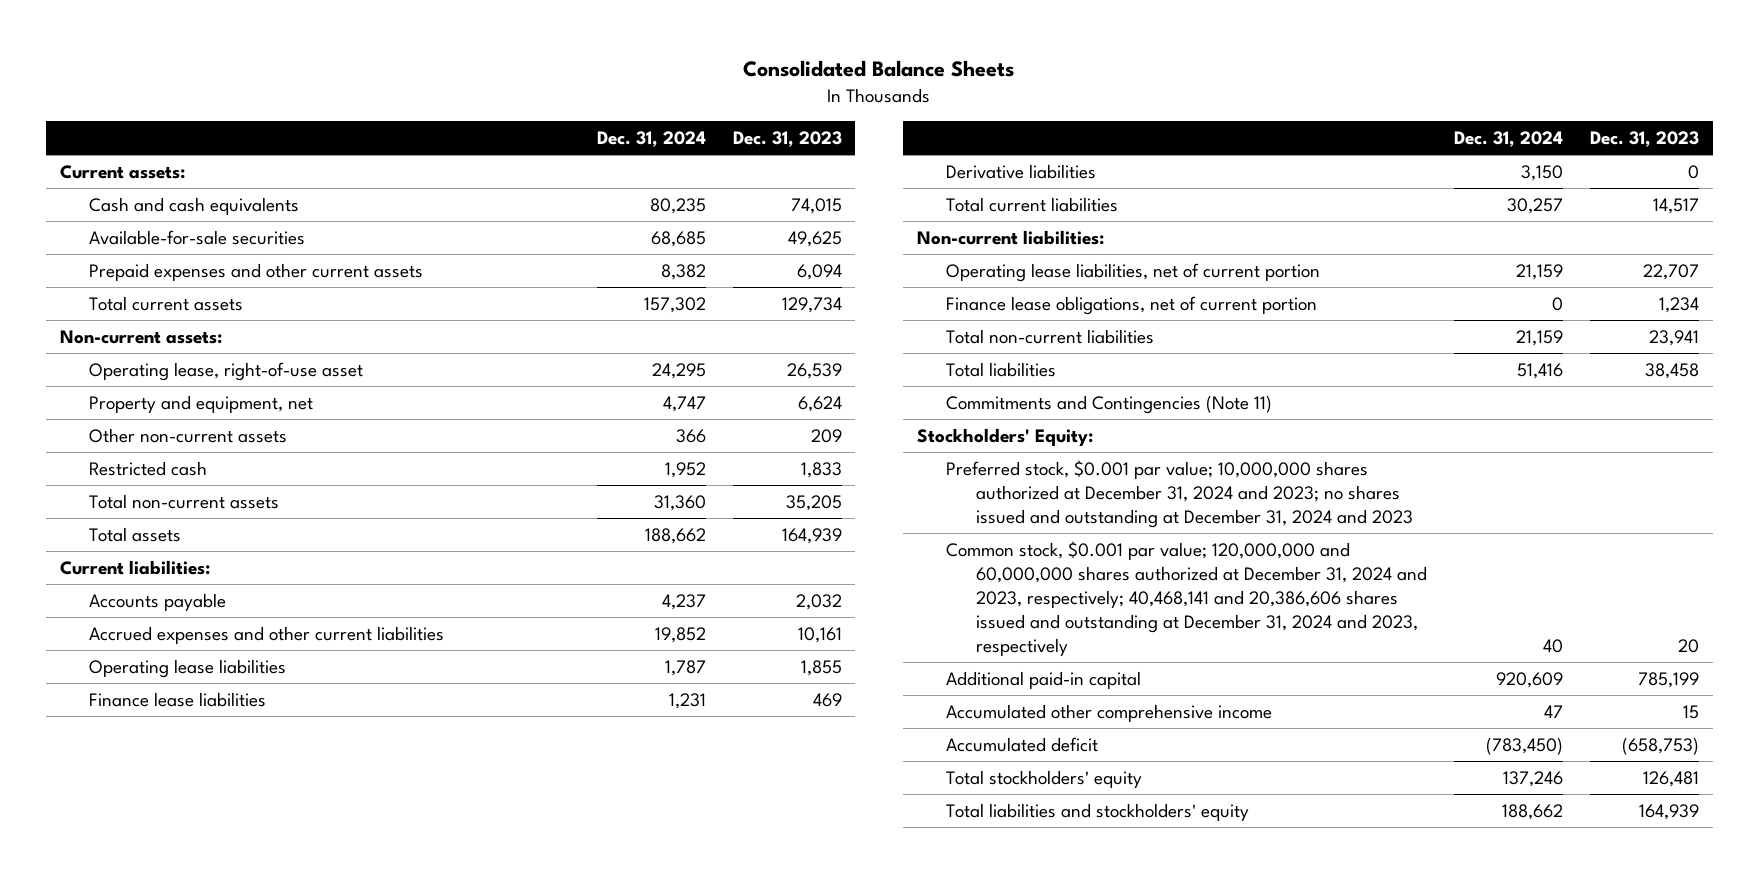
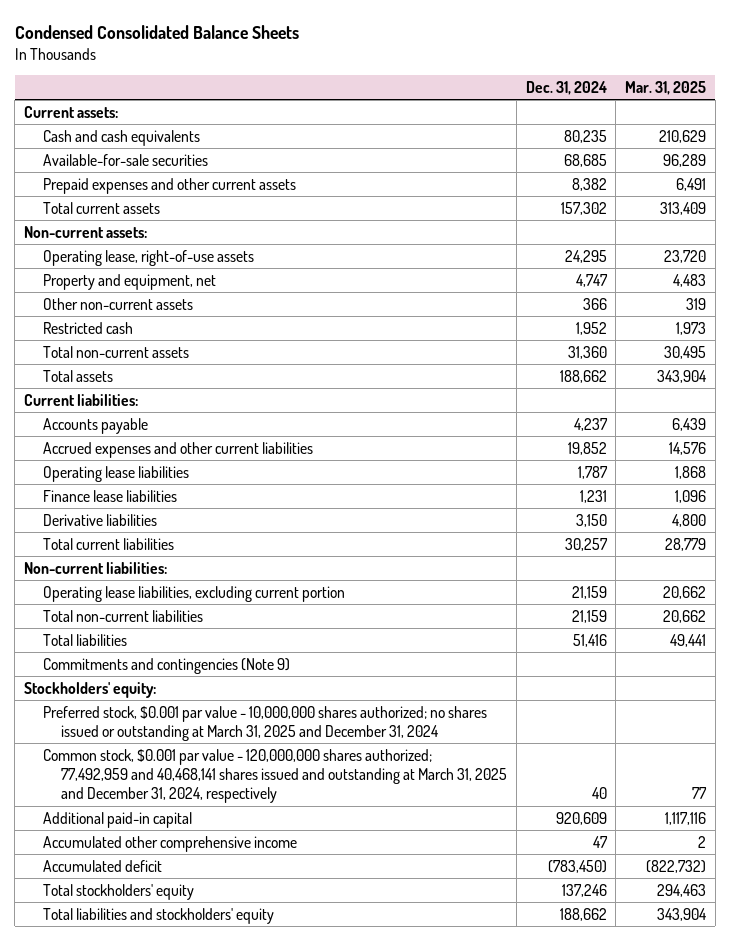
[743,60,1015,78] Consolidated Balance Sheets -> [14,24,299,39] Condensed Consolidated Balance Sheets
[732,131,842,148] Dec. 31, 2023 -> none
none -> [625,80,707,95] Mar. 31, 2025
[89,362,364,382] Operating lease, right-of-use asset -> [42,249,254,266] Operating lease, right-of-use assets
[946,296,1318,316] Finance lease obligations, net of current portion -> none
[946,263,1321,283] Operating lease liabilities, net of current portion -> [42,585,345,602] Operating lease liabilities, excluding current portion
[946,395,1273,415] Commitments and Contingencies (Note 11) -> [42,657,290,674] Commitments and contingencies (Note 9)
[916,428,1093,447] Stockholders' Equity: -> [24,681,157,698] Stockholders' equity:
[946,460,1413,528] Preferred stock, $0.001 par value; 10,000,000 shares authorized at December 31, 2024 and 2023; no shares issued and outstanding at December 31, 2024 and 2023 -> [42,705,487,741] Preferred stock, $0.001 par value - 10,000,000 shares authorized; no shares issued or outstanding at March 31, 2025 and December 31, 2024
[946,541,1427,656] Common stock, $0.001 par value; 120,000,000 and 60,000,000 shares authorized at December 31, 2024 and 2023, respectively; 40,468,141 and 20,386,606 shares issued and outstanding at December 31, 2024 and 2023, respectively -> [42,748,508,804] Common stock, $0.001 par value - 120,000,000 shares authorized; 77,492,959 and 40,468,141 shares issued and outstanding at March 31, 2025 and December 31, 2024, respectively

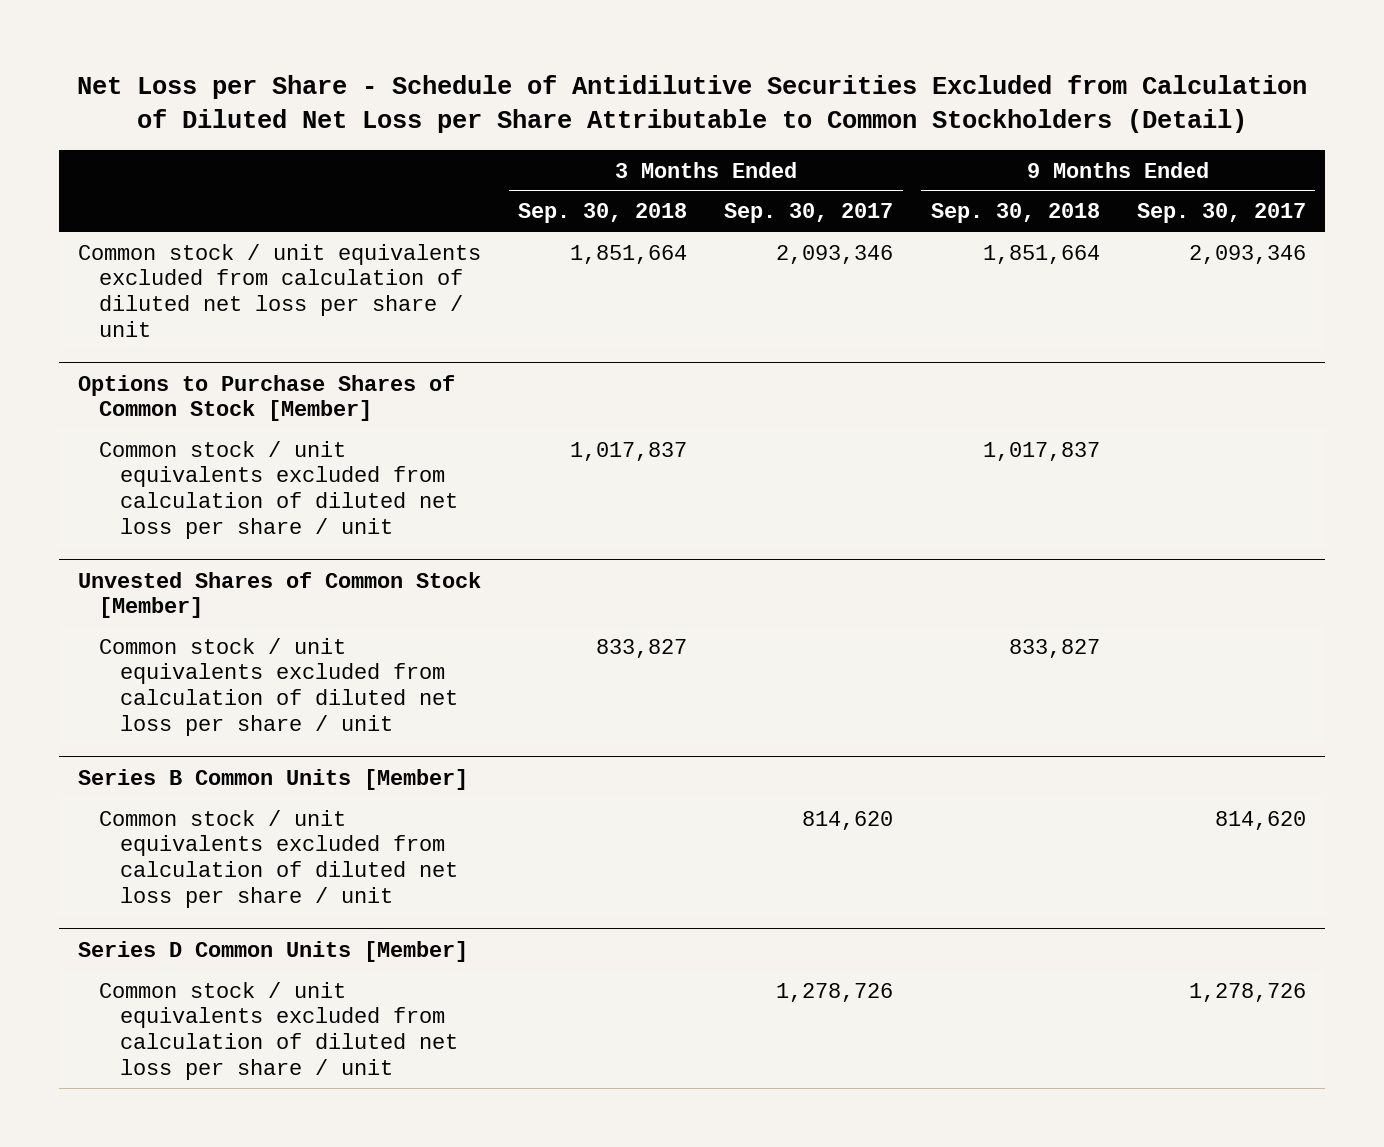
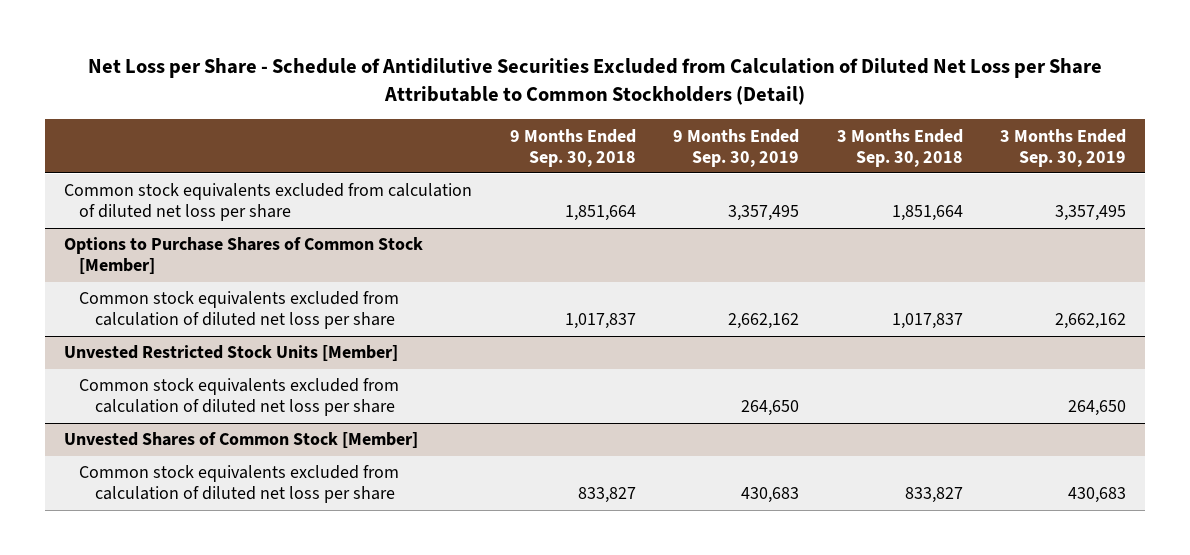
[724,203,894,224] Sep. 30, 2017 -> none
[1137,203,1307,224] Sep. 30, 2017 -> none
none -> [673,128,800,167] 9 Months Ended Sep. 30, 2019
none -> [1000,128,1127,167] 3 Months Ended Sep. 30, 2019
[77,243,481,338] Common stock / unit equivalents excluded from calculation of diluted net loss per share / unit -> [64,183,473,222] Common stock equivalents excluded from calculation of diluted net loss per share
[98,440,458,540] Common stock / unit equivalents excluded from calculation of diluted net loss per share / unit -> [79,291,400,330] Common stock equivalents excluded from calculation of diluted net loss per share
none -> [64,345,399,362] Unvested Restricted Stock Units [Member]
none -> [79,378,400,417] Common stock equivalents excluded from calculation of diluted net loss per share
[77,768,468,790] Series B Common Units [Member] -> none
[98,809,458,909] Common stock / unit equivalents excluded from calculation of diluted net loss per share / unit -> none
[77,940,468,962] Series D Common Units [Member] -> none
[98,981,458,1081] Common stock / unit equivalents excluded from calculation of diluted net loss per share / unit -> none
[98,637,458,737] Common stock / unit equivalents excluded from calculation of diluted net loss per share / unit -> [79,465,400,504] Common stock equivalents excluded from calculation of diluted net loss per share

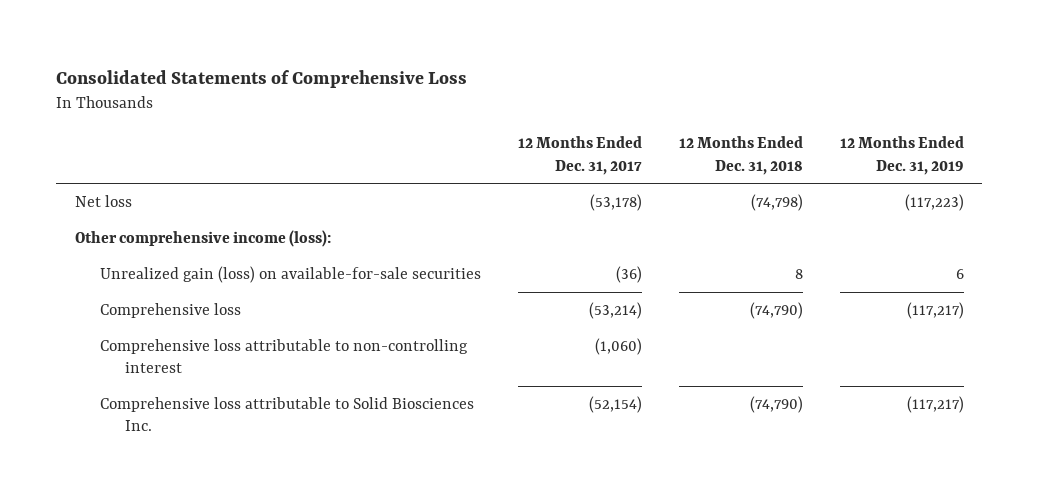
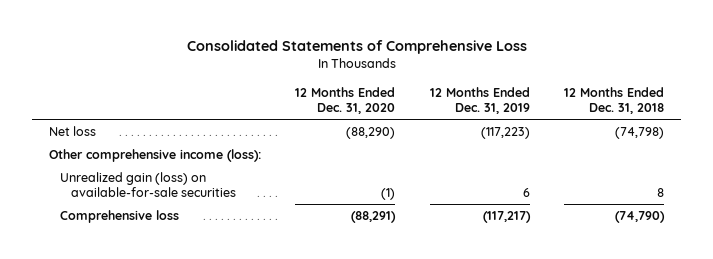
[517,136,642,175] 12 Months Ended Dec. 31, 2017 -> none
none -> [295,86,396,115] 12 Months Ended Dec. 31, 2020
[99,338,468,374] Comprehensive loss attributable to non-controlling interest -> none
[99,396,474,432] Comprehensive loss attributable to Solid Biosciences Inc. -> none

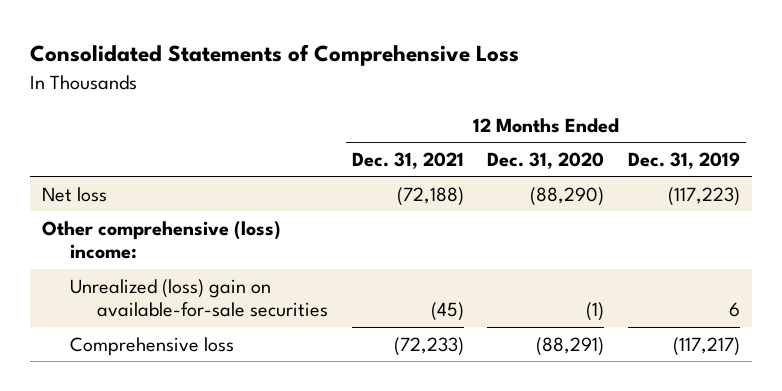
[564,86,665,115] 12 Months Ended Dec. 31, 2018 -> none
none -> [351,152,464,170] Dec. 31, 2021
[49,148,262,162] Other comprehensive income (loss): -> [42,220,282,260] Other comprehensive (loss) income:
[59,171,236,198] Unrealized gain (loss) on available-for-sale securities -> [69,278,329,318] Unrealized (loss) gain on available-for-sale securities

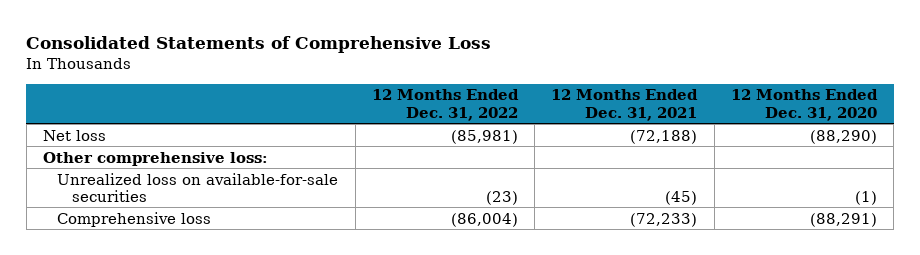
[627,152,740,170] Dec. 31, 2019 -> none
none -> [371,89,519,121] 12 Months Ended Dec. 31, 2022
[42,220,282,260] Other comprehensive (loss) income: -> [42,151,268,166] Other comprehensive loss:
[69,278,329,318] Unrealized (loss) gain on available-for-sale securities -> [57,172,339,202] Unrealized loss on available-for-sale securities

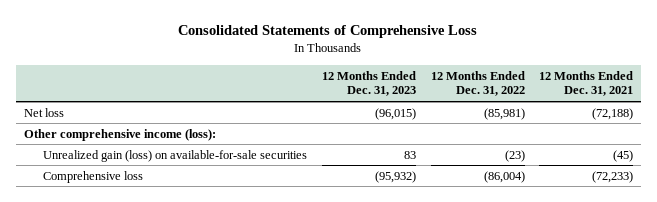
[731,89,879,121] 12 Months Ended Dec. 31, 2020 -> none
none -> [321,70,416,97] 12 Months Ended Dec. 31, 2023
[42,151,268,166] Other comprehensive loss: -> [23,128,216,141] Other comprehensive income (loss):
[57,172,339,202] Unrealized loss on available-for-sale securities -> [43,149,308,162] Unrealized gain (loss) on available-for-sale securities

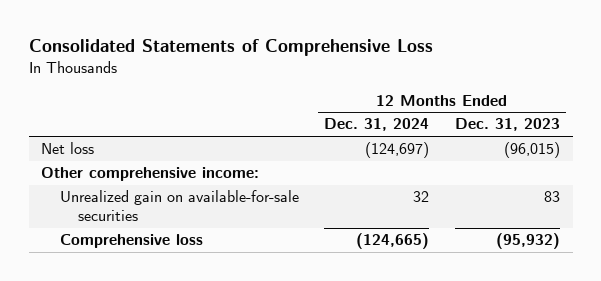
[430,70,525,97] 12 Months Ended Dec. 31, 2022 -> none
[539,70,634,97] 12 Months Ended Dec. 31, 2021 -> none
none -> [324,118,430,132] Dec. 31, 2024
[23,128,216,141] Other comprehensive income (loss): -> [41,167,260,182] Other comprehensive income:
[43,149,308,162] Unrealized gain (loss) on available-for-sale securities -> [59,190,299,222] Unrealized gain on available-for-sale securities

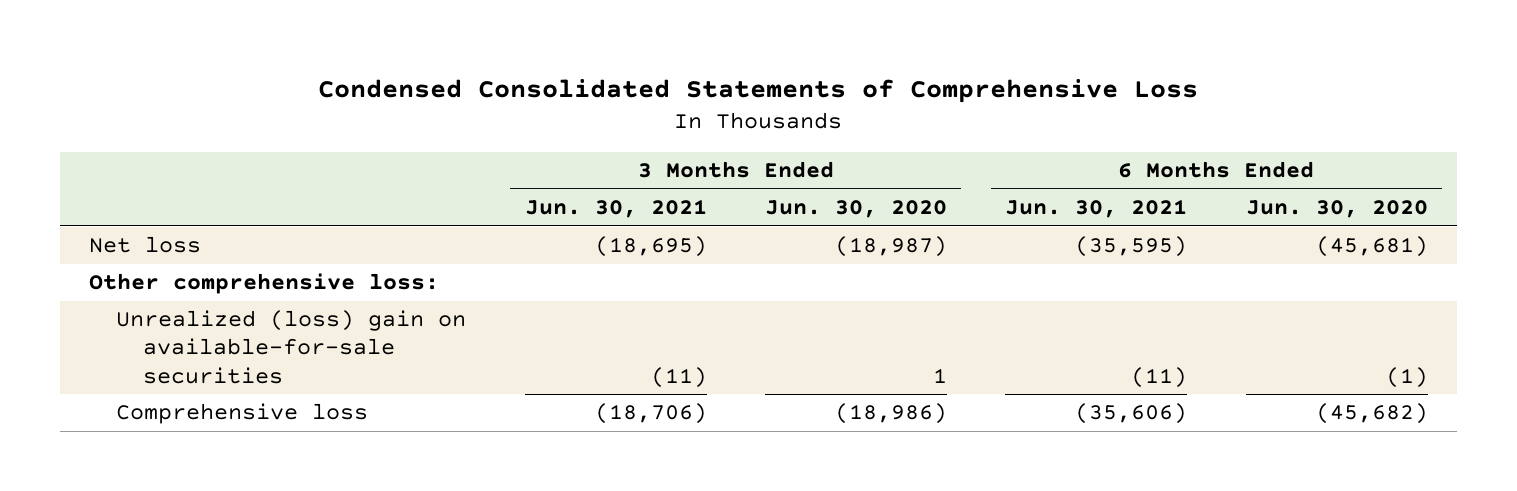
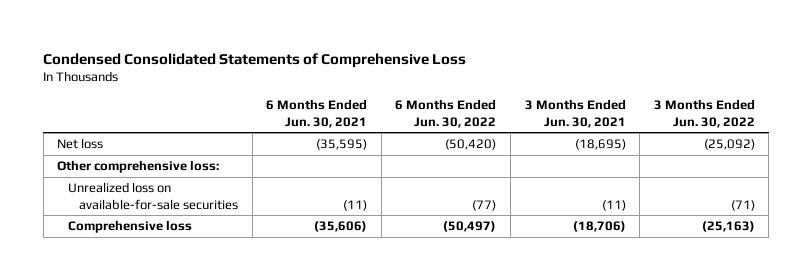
[764,200,947,219] Jun. 30, 2020 -> none
[1245,200,1428,219] Jun. 30, 2020 -> none
none -> [395,99,497,128] 6 Months Ended Jun. 30, 2022
none -> [653,99,755,128] 3 Months Ended Jun. 30, 2022
[116,310,467,384] Unrealized (loss) gain on available-for-sale securities -> [68,182,239,210] Unrealized loss on available-for-sale securities

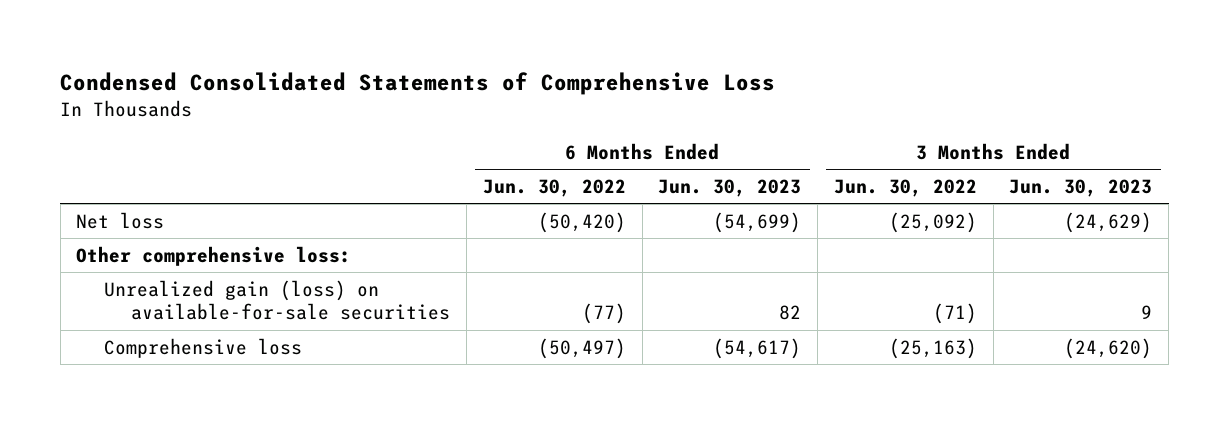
[266,99,368,128] 6 Months Ended Jun. 30, 2021 -> none
[524,99,626,128] 3 Months Ended Jun. 30, 2021 -> none
none -> [658,178,802,197] Jun. 30, 2023
none -> [1009,178,1153,197] Jun. 30, 2023
[68,182,239,210] Unrealized loss on available-for-sale securities -> [103,279,451,321] Unrealized gain (loss) on available-for-sale securities

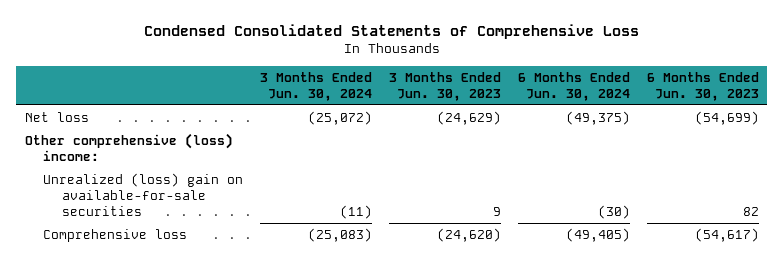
[482,178,626,197] Jun. 30, 2022 -> none
[833,178,977,197] Jun. 30, 2022 -> none
none -> [260,72,373,101] 3 Months Ended Jun. 30, 2024
none -> [517,72,630,101] 6 Months Ended Jun. 30, 2024
[76,245,352,266] Other comprehensive loss: -> [24,132,233,161] Other comprehensive (loss) income:
[103,279,451,321] Unrealized gain (loss) on available-for-sale securities -> [43,172,244,216] Unrealized (loss) gain on available-for-sale securities

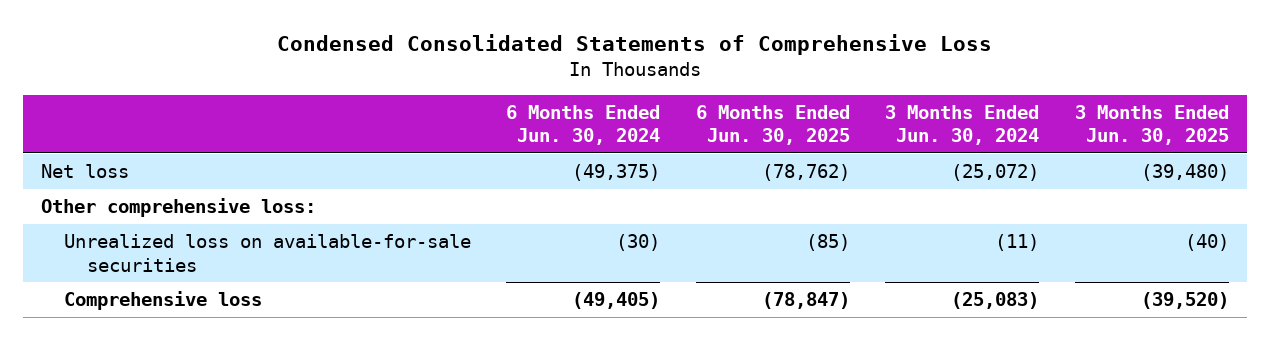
[389,72,502,101] 3 Months Ended Jun. 30, 2023 -> none
[646,72,759,101] 6 Months Ended Jun. 30, 2023 -> none
none -> [695,104,850,146] 6 Months Ended Jun. 30, 2025
none -> [1074,104,1229,146] 3 Months Ended Jun. 30, 2025
[24,132,233,161] Other comprehensive (loss) income: -> [40,198,316,218] Other comprehensive loss:
[43,172,244,216] Unrealized (loss) gain on available-for-sale securities -> [64,234,472,272] Unrealized loss on available-for-sale securities

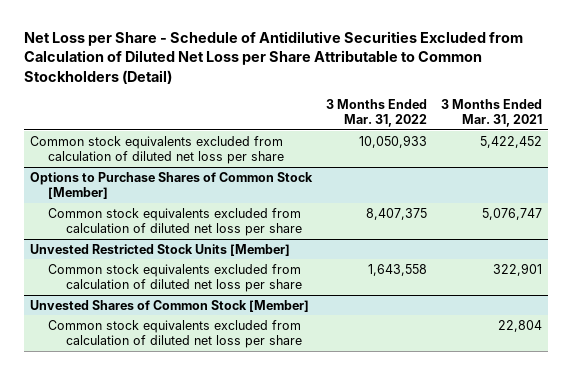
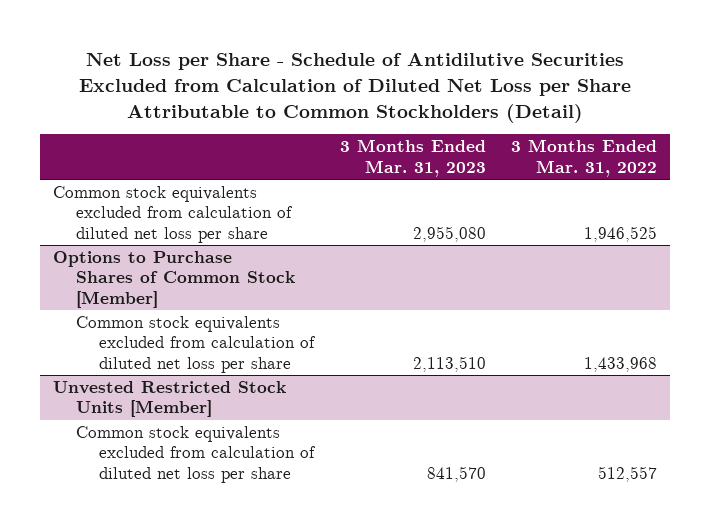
[440,99,542,128] 3 Months Ended Mar. 31, 2021 -> none
none -> [339,139,486,177] 3 Months Ended Mar. 31, 2023
[359,134,428,148] 10,050,933 -> [584,225,658,242] 1,946,525
[366,207,428,220] 8,407,375 -> [584,356,658,372] 1,433,968
[30,299,310,312] Unvested Shares of Common Stock [Member] -> none
[48,319,303,348] Common stock equivalents excluded from calculation of diluted net loss per share -> none
[368,263,428,276] 1,643,558 -> [598,465,658,482] 512,557

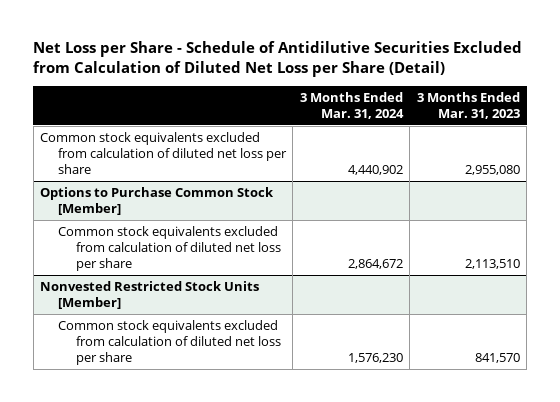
[79,53,632,123] Net Loss per Share - Schedule of Antidilutive Securities Excluded from Calculation of Diluted Net Loss per Share Attributable to Common Stockholders (Detail) -> [33,40,523,77] Net Loss per Share - Schedule of Antidilutive Securities Excluded from Calculation of Diluted Net Loss per Share (Detail)
[511,139,658,177] 3 Months Ended Mar. 31, 2022 -> none
none -> [299,91,404,119] 3 Months Ended Mar. 31, 2024
[53,251,296,308] Options to Purchase Shares of Common Stock [Member] -> [40,187,275,216] Options to Purchase Common Stock [Member]
[53,381,287,418] Unvested Restricted Stock Units [Member] -> [40,281,260,310] Nonvested Restricted Stock Units [Member]

